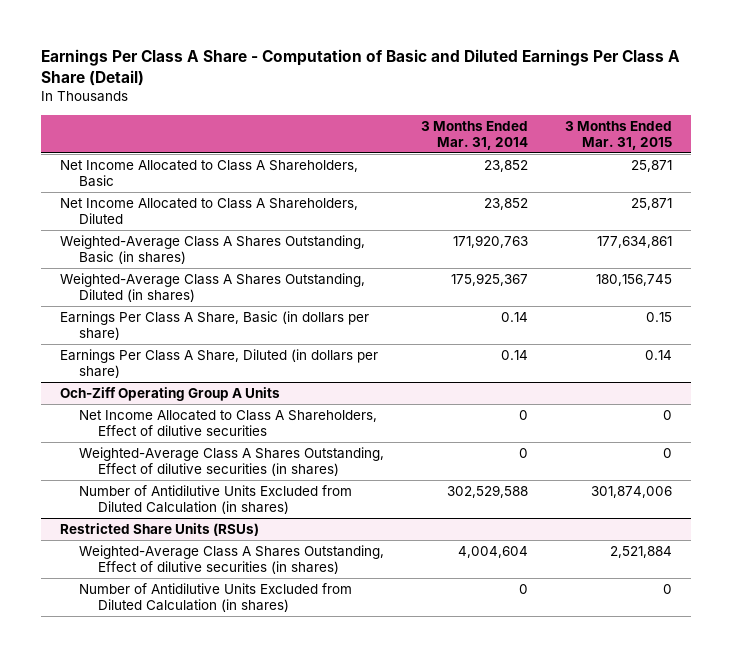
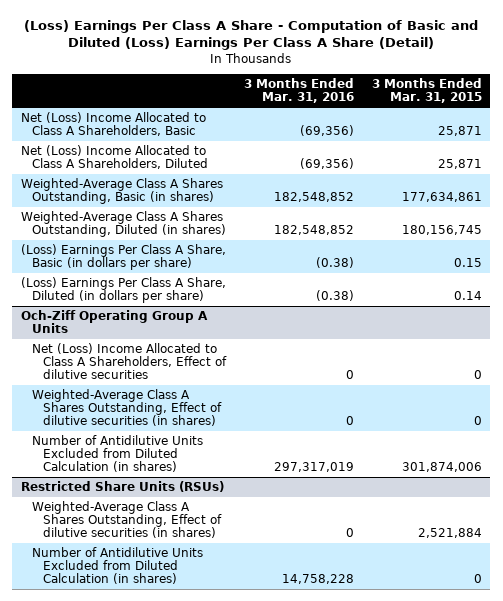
[41,49,681,87] Earnings Per Class A Share - Computation of Basic and Diluted Earnings Per Class A Share (Detail) -> [24,19,479,51] (Loss) Earnings Per Class A Share - Computation of Basic and Diluted (Loss) Earnings Per Class A Share (Detail)
[421,120,529,150] 3 Months Ended Mar. 31, 2014 -> none
none -> [243,78,354,104] 3 Months Ended Mar. 31, 2016
[60,159,359,187] Net Income Allocated to Class A Shareholders, Basic -> [21,112,207,137] Net (Loss) Income Allocated to Class A Shareholders, Basic
[60,197,359,224] Net Income Allocated to Class A Shareholders, Diluted -> [21,145,208,170] Net (Loss) Income Allocated to Class A Shareholders, Diluted
[60,310,370,340] Earnings Per Class A Share, Basic (in dollars per share) -> [21,244,227,271] (Loss) Earnings Per Class A Share, Basic (in dollars per share)
[60,348,379,378] Earnings Per Class A Share, Diluted (in dollars per share) -> [21,277,227,304] (Loss) Earnings Per Class A Share, Diluted (in dollars per share)
[78,409,377,436] Net Income Allocated to Class A Shareholders, Effect of dilutive securities -> [31,343,227,380] Net (Loss) Income Allocated to Class A Shareholders, Effect of dilutive securities

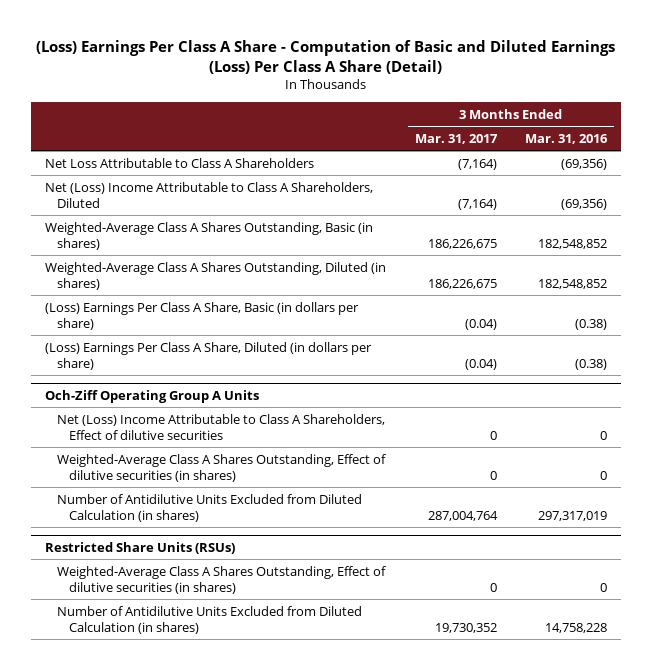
[24,19,479,51] (Loss) Earnings Per Class A Share - Computation of Basic and Diluted (Loss) Earnings Per Class A Share (Detail) -> [36,39,616,74] (Loss) Earnings Per Class A Share - Computation of Basic and Diluted Earnings (Loss) Per Class A Share (Detail)
[371,78,482,104] 3 Months Ended Mar. 31, 2015 -> none
none -> [414,133,498,144] Mar. 31, 2017
[21,112,207,137] Net (Loss) Income Allocated to Class A Shareholders, Basic -> [45,157,315,168] Net Loss Attributable to Class A Shareholders
[21,145,208,170] Net (Loss) Income Allocated to Class A Shareholders, Diluted -> [45,181,374,209] Net (Loss) Income Attributable to Class A Shareholders, Diluted
[31,343,227,380] Net (Loss) Income Allocated to Class A Shareholders, Effect of dilutive securities -> [57,413,386,441] Net (Loss) Income Attributable to Class A Shareholders, Effect of dilutive securities

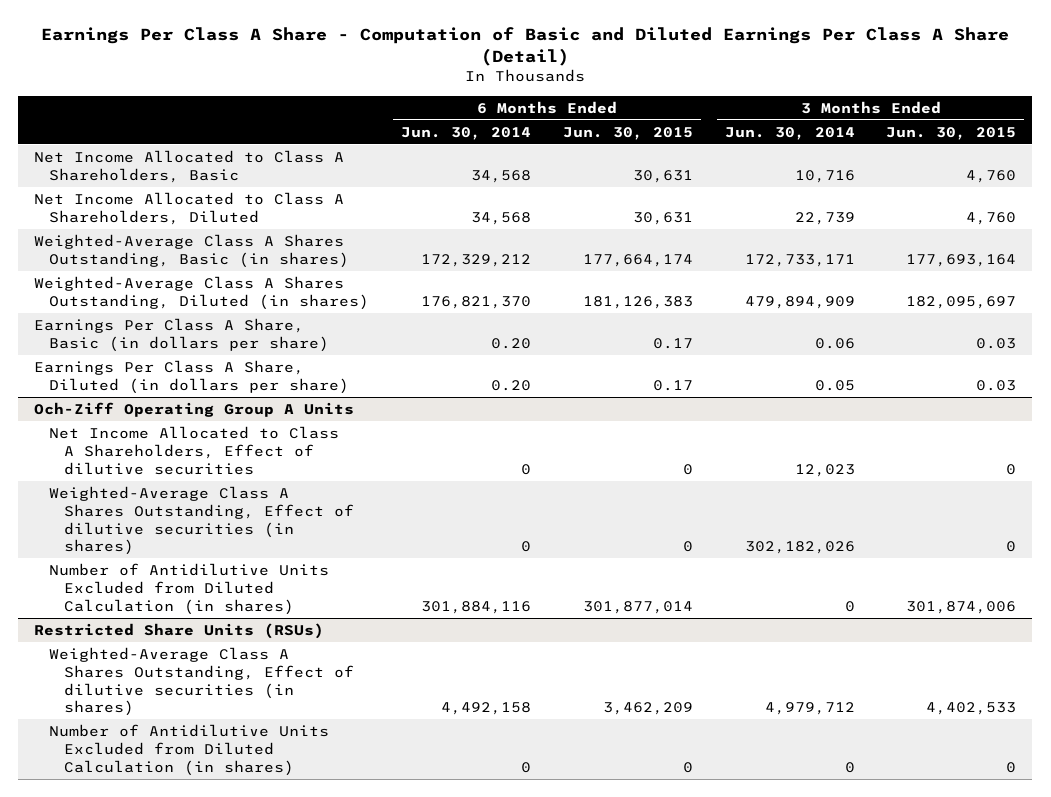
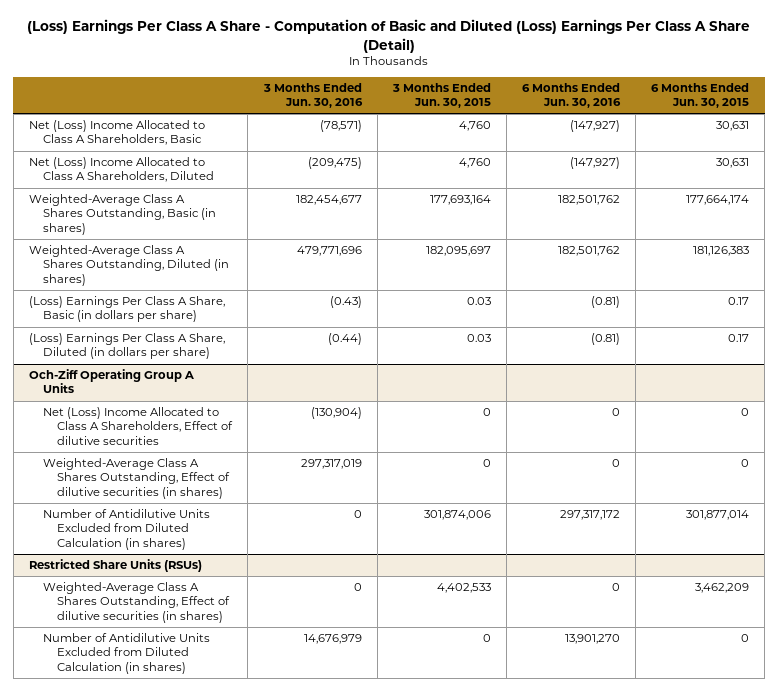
[41,27,1010,67] Earnings Per Class A Share - Computation of Basic and Diluted Earnings Per Class A Share (Detail) -> [27,19,751,53] (Loss) Earnings Per Class A Share - Computation of Basic and Diluted (Loss) Earnings Per Class A Share (Detail)
[401,126,532,140] Jun. 30, 2014 -> none
[724,126,855,140] Jun. 30, 2014 -> none
none -> [262,83,363,109] 3 Months Ended Jun. 30, 2016
none -> [521,83,621,109] 6 Months Ended Jun. 30, 2016
[34,149,345,183] Net Income Allocated to Class A Shareholders, Basic -> [28,120,205,146] Net (Loss) Income Allocated to Class A Shareholders, Basic
[34,191,345,225] Net Income Allocated to Class A Shareholders, Diluted -> [28,157,215,183] Net (Loss) Income Allocated to Class A Shareholders, Diluted
[34,317,330,352] Earnings Per Class A Share, Basic (in dollars per share) -> [28,296,225,323] (Loss) Earnings Per Class A Share, Basic (in dollars per share)
[34,359,350,394] Earnings Per Class A Share, Diluted (in dollars per share) -> [28,333,225,360] (Loss) Earnings Per Class A Share, Diluted (in dollars per share)
[49,425,340,475] Net Income Allocated to Class A Shareholders, Effect of dilutive securities -> [43,407,234,445] Net (Loss) Income Allocated to Class A Shareholders, Effect of dilutive securities

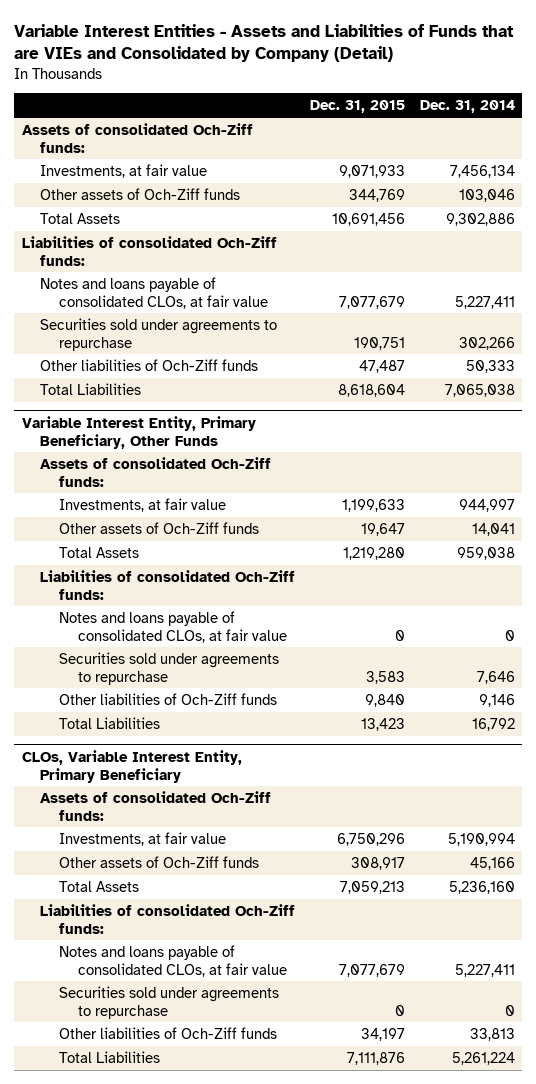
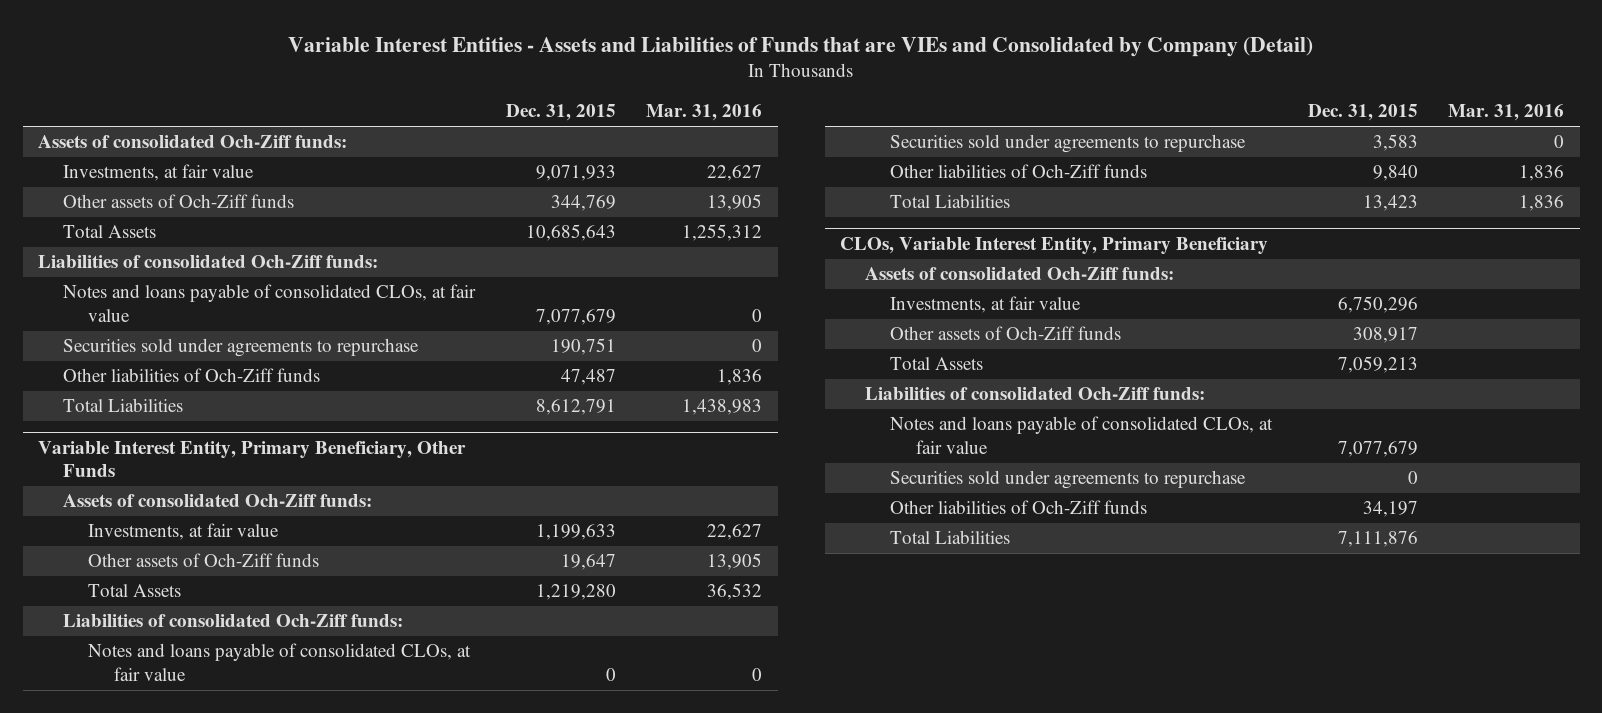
[419,100,515,114] Dec. 31, 2014 -> none
none -> [646,104,763,122] Mar. 31, 2016
[331,212,405,226] 10,691,456 -> [525,224,616,242] 10,685,643
[337,383,405,397] 8,618,604 -> [535,399,616,416] 8,612,791

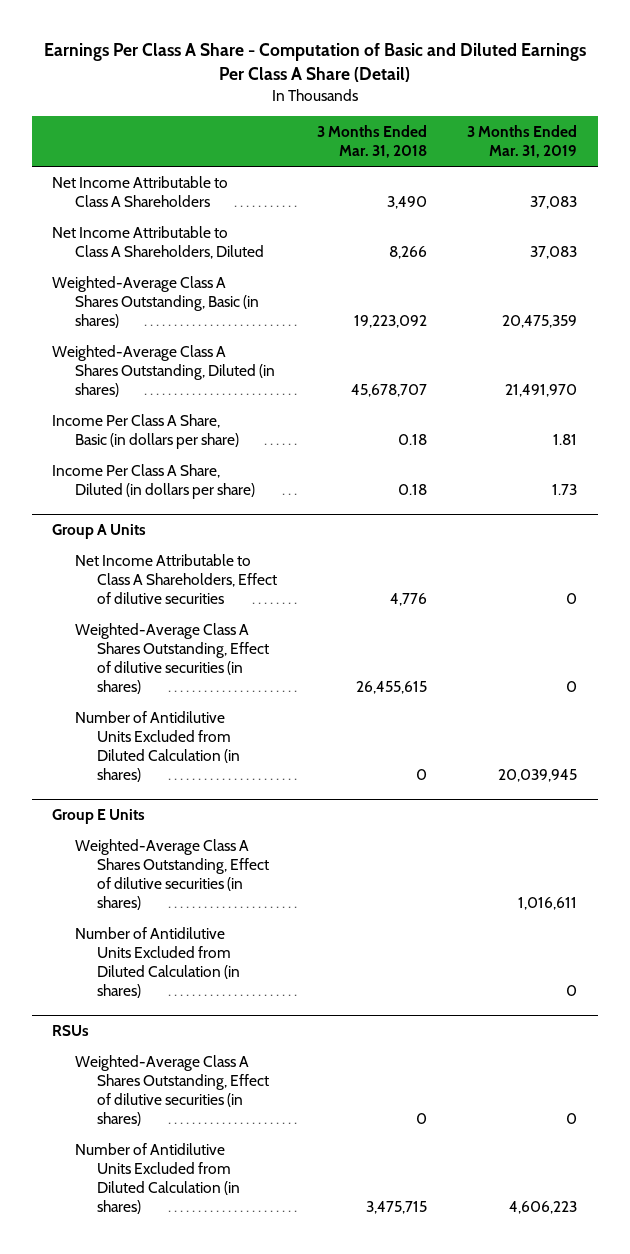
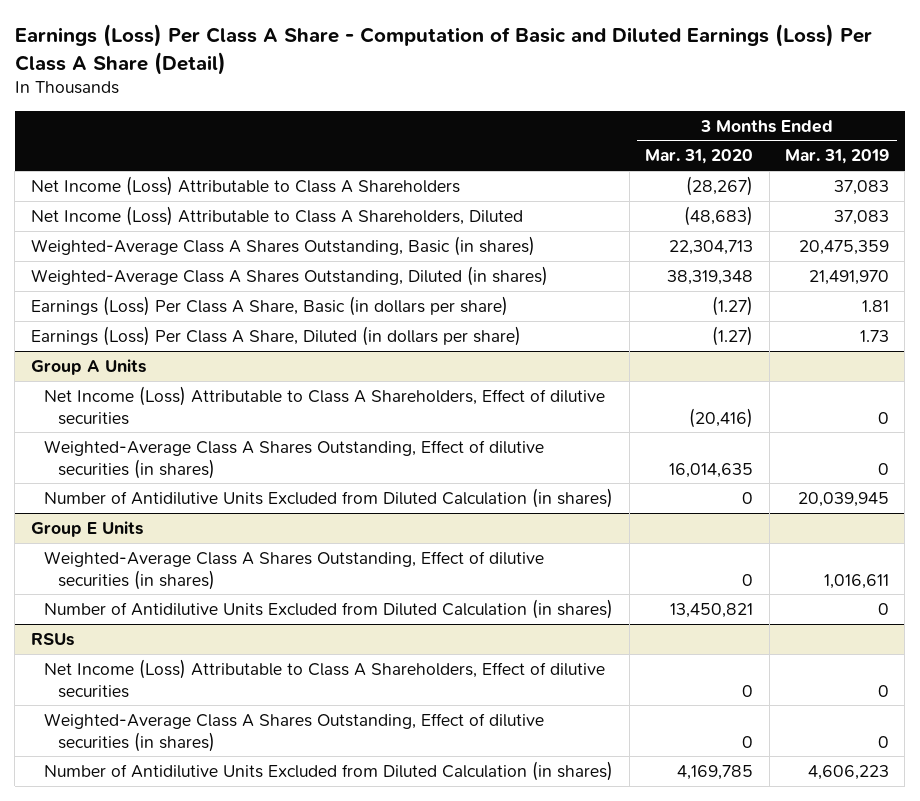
[43,43,586,83] Earnings Per Class A Share - Computation of Basic and Diluted Earnings Per Class A Share (Detail) -> [14,24,872,75] Earnings (Loss) Per Class A Share - Computation of Basic and Diluted Earnings (Loss) Per Class A Share (Detail)
[317,125,428,159] 3 Months Ended Mar. 31, 2018 -> none
none -> [645,149,754,165] Mar. 31, 2020
[52,175,229,207] Net Income Attributable to Class A Shareholders -> [30,175,460,196] Net Income (Loss) Attributable to Class A Shareholders
[52,225,264,259] Net Income Attributable to Class A Shareholders, Diluted -> [30,205,523,226] Net Income (Loss) Attributable to Class A Shareholders, Diluted
[52,413,239,449] Income Per Class A Share, Basic (in dollars per share) -> [30,295,508,316] Earnings (Loss) Per Class A Share, Basic (in dollars per share)
[52,463,255,499] Income Per Class A Share, Diluted (in dollars per share) -> [30,325,521,346] Earnings (Loss) Per Class A Share, Diluted (in dollars per share)
[74,553,278,604] Net Income Attributable to Class A Shareholders, Effect of dilutive securities -> [44,385,606,425] Net Income (Loss) Attributable to Class A Shareholders, Effect of dilutive securities
none -> [44,658,606,698] Net Income (Loss) Attributable to Class A Shareholders, Effect of dilutive securities

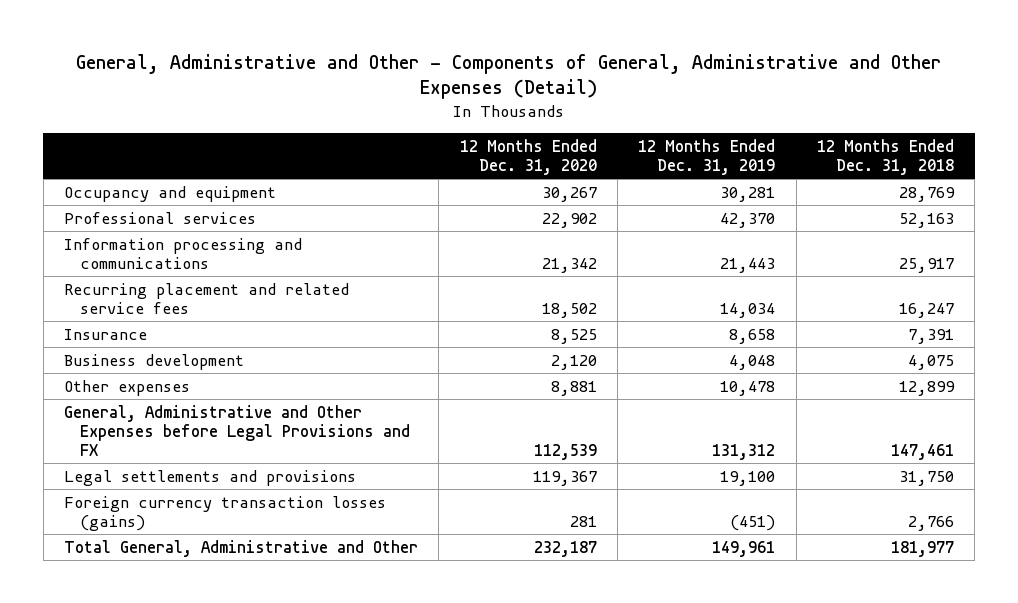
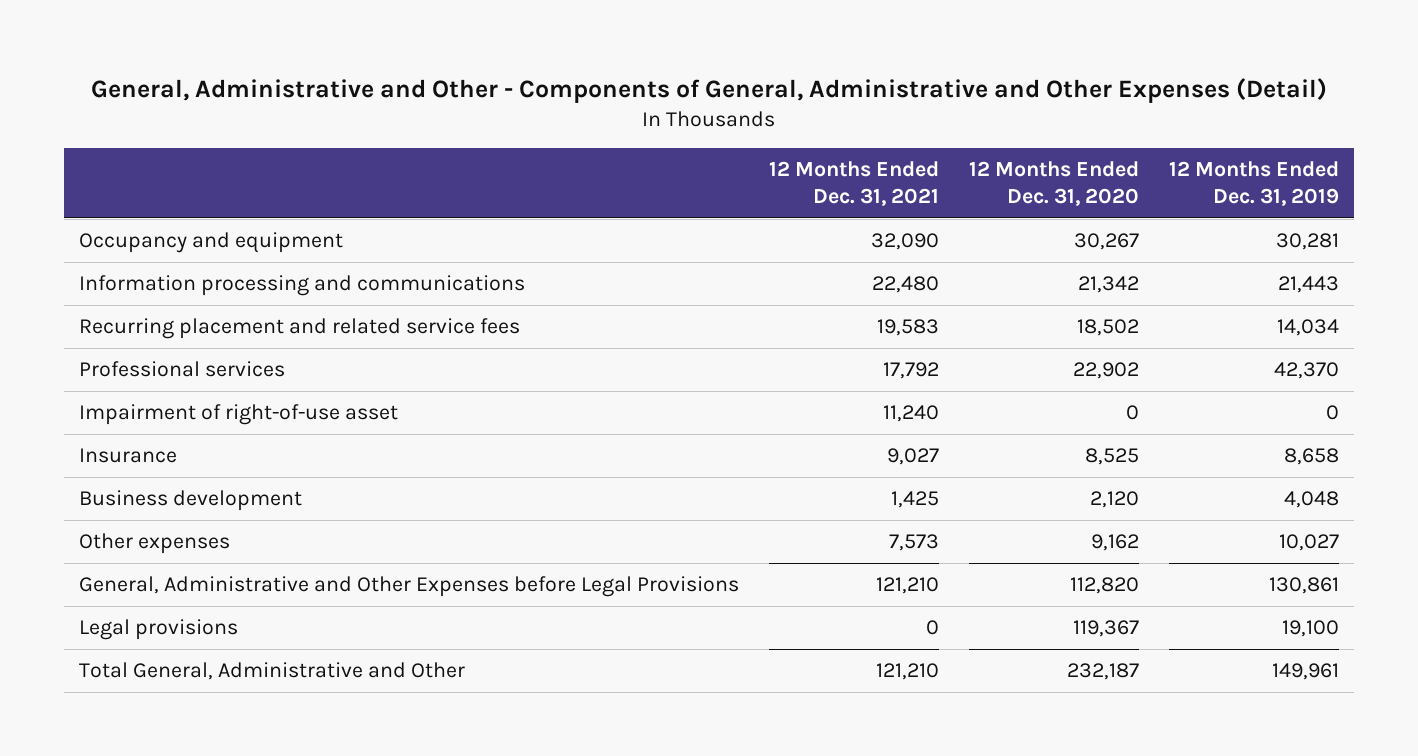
[817,138,955,175] 12 Months Ended Dec. 31, 2018 -> none
none -> [768,161,939,207] 12 Months Ended Dec. 31, 2021
[64,211,257,224] Professional services -> [78,361,285,378] Professional services
none -> [78,404,398,426] Impairment of right-of-use asset
[64,495,387,531] Foreign currency transaction losses (gains) -> none
[550,380,597,396] 8,881 -> [1090,534,1139,552] 9,162
[720,380,776,396] 10,478 -> [1278,534,1339,552] 10,027
[64,404,410,456] General, Administrative and Other Expenses before Legal Provisions and FX -> [78,576,739,598] General, Administrative and Other Expenses before Legal Provisions
[533,443,597,460] 112,539 -> [1069,577,1139,595] 112,820
[712,443,776,460] 131,312 -> [1268,577,1339,595] 130,861
[64,469,357,486] Legal settlements and provisions -> [78,619,238,641] Legal provisions

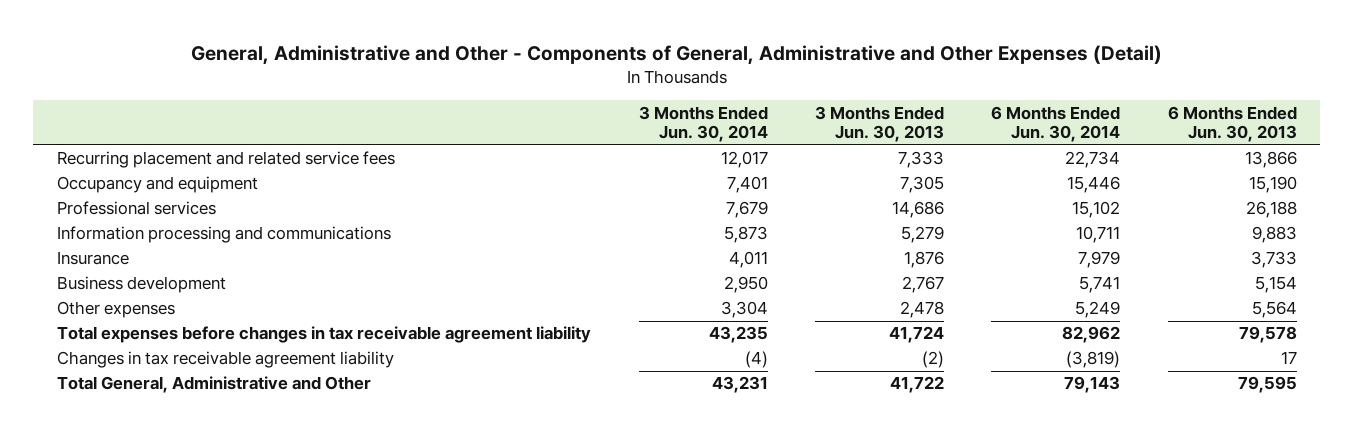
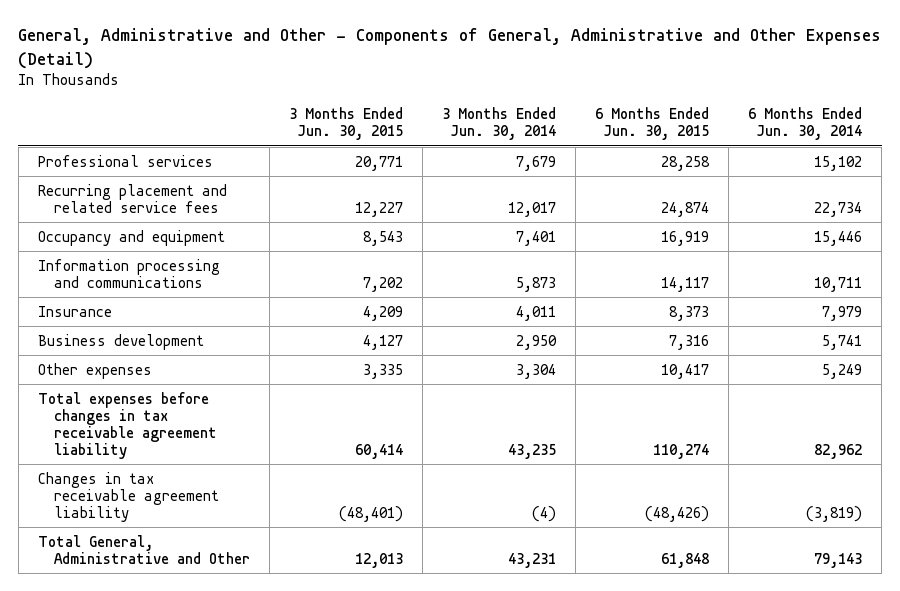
[814,105,944,143] 3 Months Ended Jun. 30, 2013 -> none
[1167,105,1297,143] 6 Months Ended Jun. 30, 2013 -> none
none -> [289,107,404,141] 3 Months Ended Jun. 30, 2015
none -> [595,107,710,141] 6 Months Ended Jun. 30, 2015
[57,201,217,216] Professional services -> [37,154,213,167] Professional services

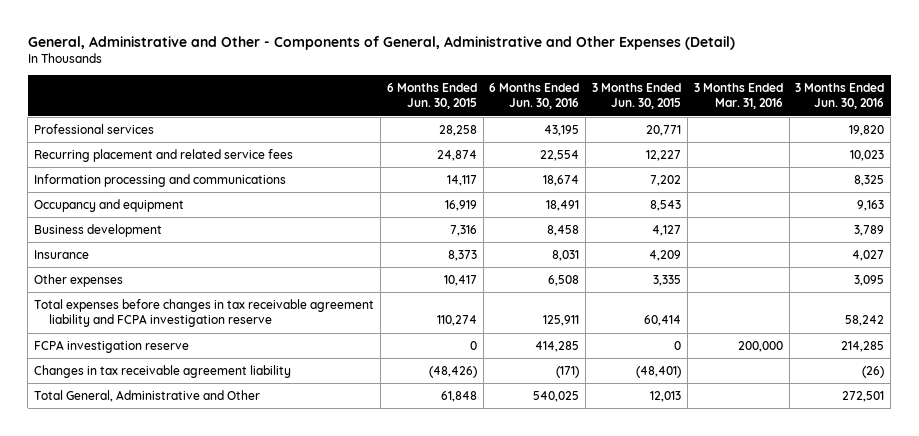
[442,107,557,141] 3 Months Ended Jun. 30, 2014 -> none
[748,107,863,141] 6 Months Ended Jun. 30, 2014 -> none
none -> [489,82,580,110] 6 Months Ended Jun. 30, 2016
none -> [693,82,783,110] 3 Months Ended Mar. 31, 2016
none -> [795,82,885,110] 3 Months Ended Jun. 30, 2016
[37,229,225,246] Occupancy and equipment -> [34,198,185,212] Occupancy and equipment
[37,305,112,317] Insurance -> [34,249,90,259] Insurance
[37,391,218,460] Total expenses before changes in tax receivable agreement liability -> [34,298,375,328] Total expenses before changes in tax receivable agreement liability and FCPA investigation reserve
none -> [34,339,190,353] FCPA investigation reserve

